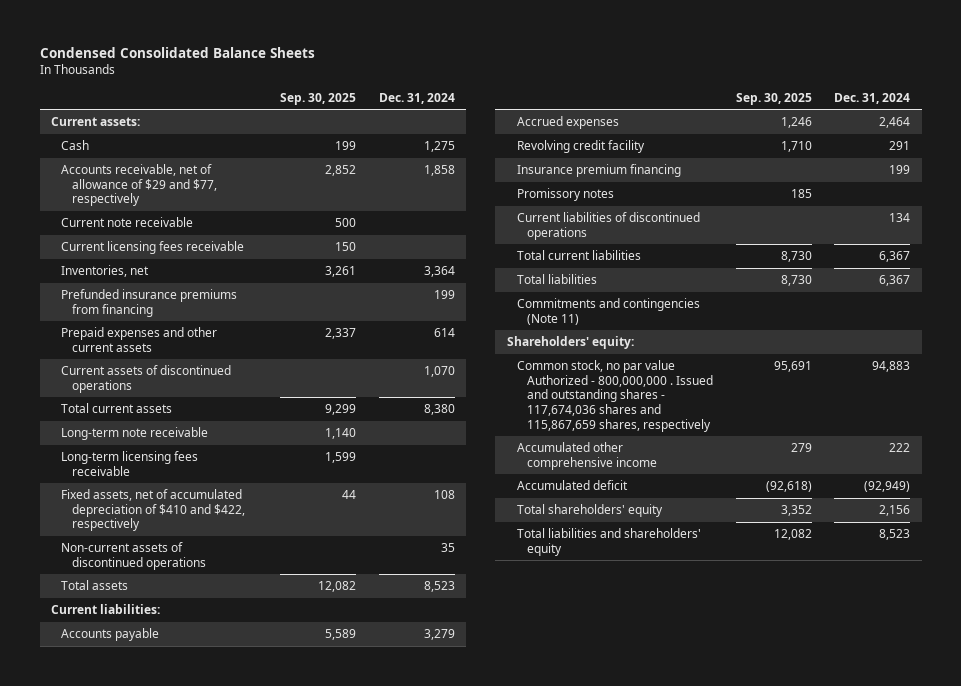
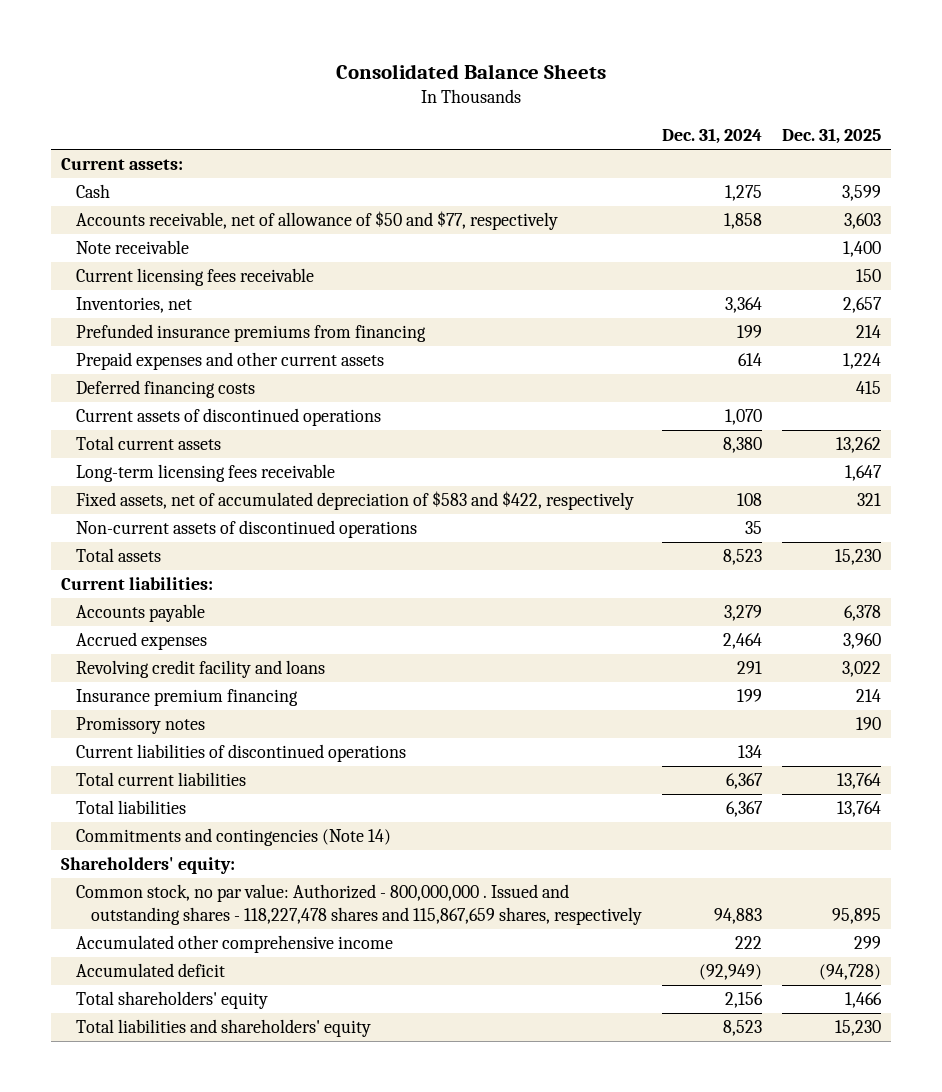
[39,46,315,58] Condensed Consolidated Balance Sheets -> [335,63,606,79] Consolidated Balance Sheets
[280,92,357,105] Sep. 30, 2025 -> none
none -> [782,127,882,144] Dec. 31, 2025
[61,164,217,207] Accounts receivable, net of allowance of $29 and $77, respectively -> [75,211,558,231] Accounts receivable, net of allowance of $50 and $77, respectively
[61,217,194,228] Current note receivable -> [75,240,189,255] Note receivable
none -> [75,380,255,399] Deferred financing costs
[61,427,209,441] Long-term note receivable -> none
[61,489,245,532] Fixed assets, net of accumulated depreciation of $410 and $422, respectively -> [75,491,634,511] Fixed assets, net of accumulated depreciation of $583 and $422, respectively
[517,140,646,154] Revolving credit facility -> [75,660,325,679] Revolving credit facility and loans
[517,298,701,325] Commitments and contingencies (Note 11) -> [75,828,391,847] Commitments and contingencies (Note 14)
[517,360,714,432] Common stock, no par value Authorized - 800,000,000 . Issued and outstanding shares - 117,674,036 shares and 115,867,659 shares, respectively -> [75,884,643,925] Common stock, no par value: Authorized - 800,000,000 . Issued and outstanding shares - 118,227,478 shares and 115,867,659 shares, respectively

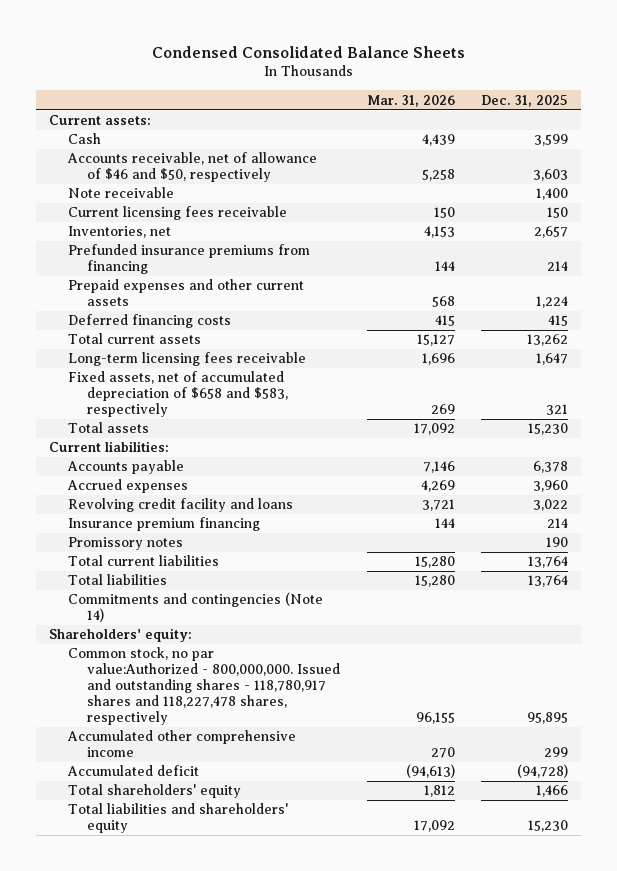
[335,63,606,79] Consolidated Balance Sheets -> [151,45,465,58] Condensed Consolidated Balance Sheets
[662,127,763,144] Dec. 31, 2024 -> none
none -> [366,94,455,107] Mar. 31, 2026
[75,211,558,231] Accounts receivable, net of allowance of $50 and $77, respectively -> [67,152,318,183] Accounts receivable, net of allowance of $46 and $50, respectively
[75,408,381,427] Current assets of discontinued operations -> none
[75,520,417,539] Non-current assets of discontinued operations -> none
[75,491,634,511] Fixed assets, net of accumulated depreciation of $583 and $422, respectively -> [68,371,289,418] Fixed assets, net of accumulated depreciation of $658 and $583, respectively
[75,744,406,763] Current liabilities of discontinued operations -> none
[75,884,643,925] Common stock, no par value: Authorized - 800,000,000 . Issued and outstanding shares - 118,227,478 shares and 115,867,659 shares, respectively -> [68,647,341,726] Common stock, no par value:Authorized - 800,000,000. Issued and outstanding shares - 118,780,917 shares and 118,227,478 shares, respectively

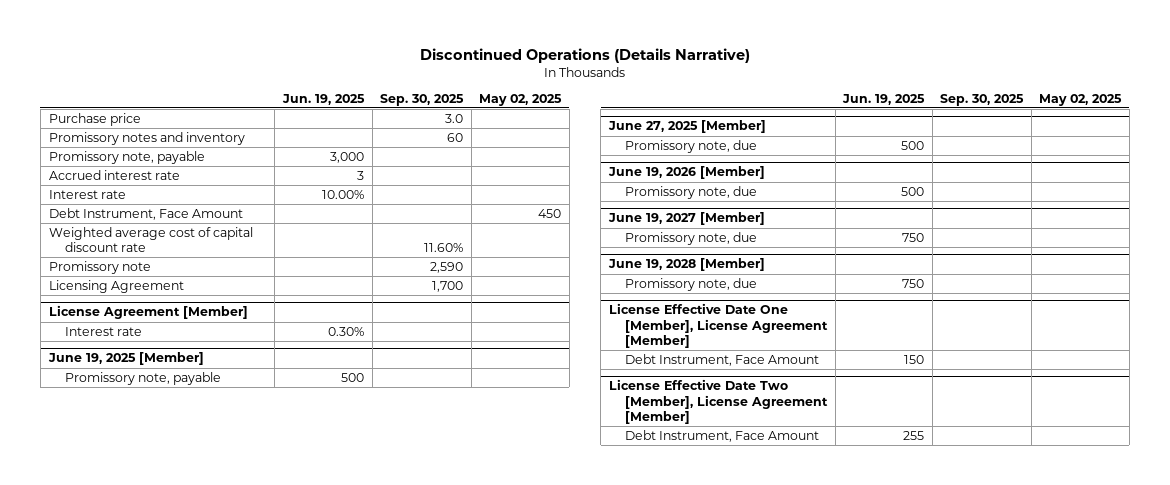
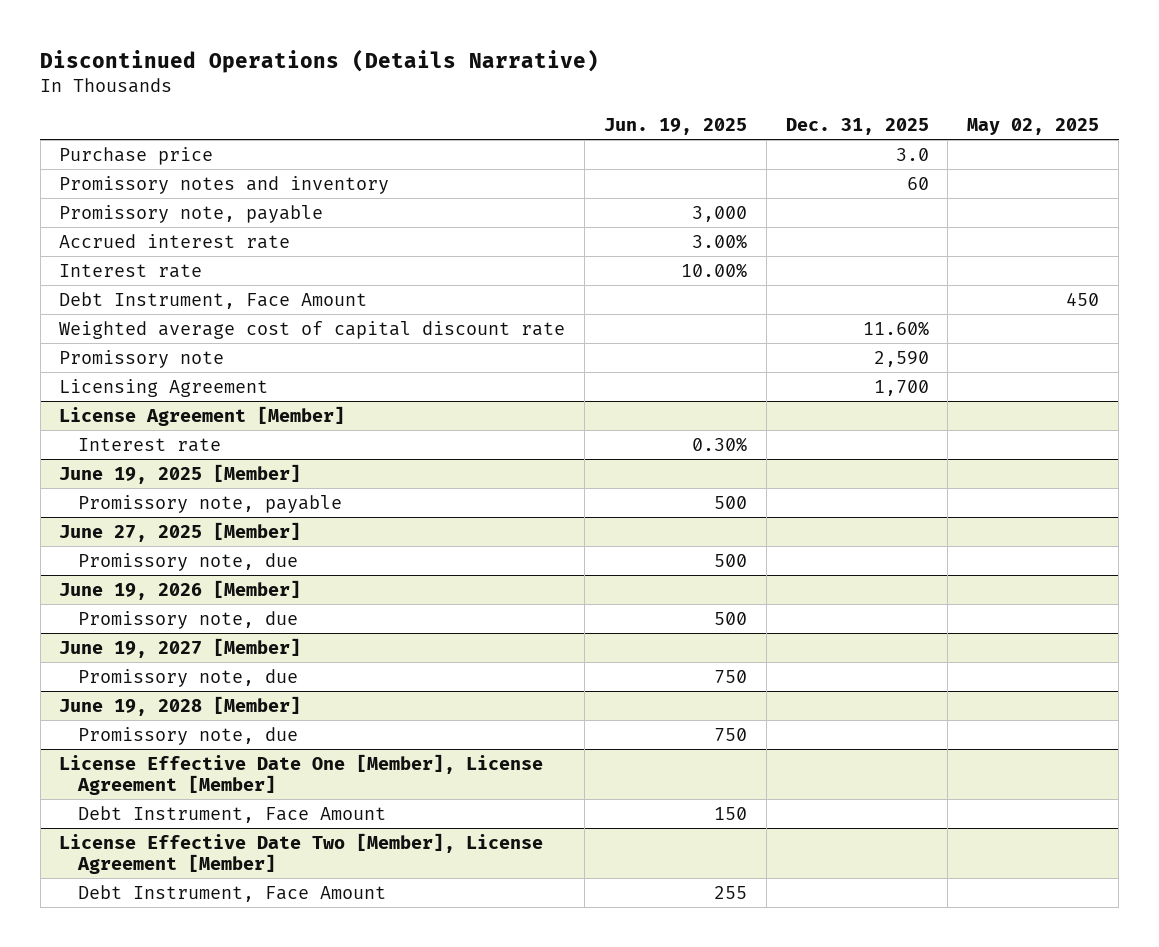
[380,93,465,106] Sep. 30, 2025 -> none
none -> [785,117,929,135] Dec. 31, 2025
[357,170,365,180] 3 -> [692,233,748,249] 3.00%

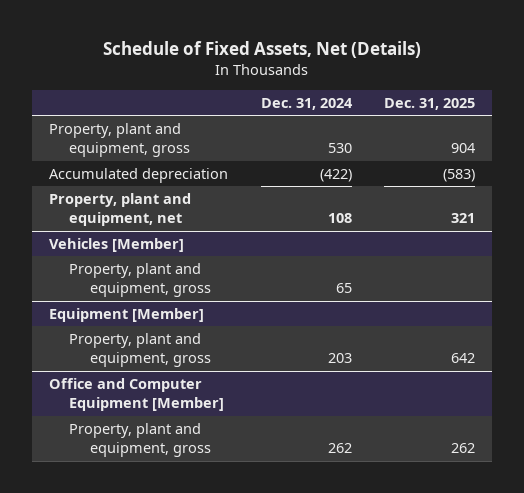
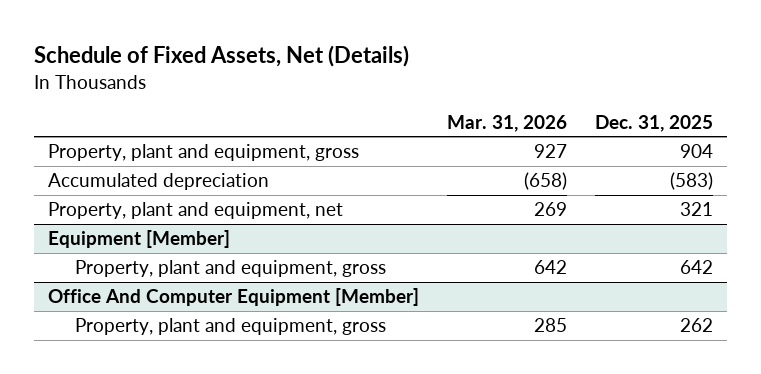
[260,97,353,110] Dec. 31, 2024 -> none
none -> [446,114,567,132] Mar. 31, 2026
[48,238,184,253] Vehicles [Member] -> none
[69,263,212,298] Property, plant and equipment, gross -> none
[48,378,225,412] Office and Computer Equipment [Member] -> [47,288,419,307] Office And Computer Equipment [Member]

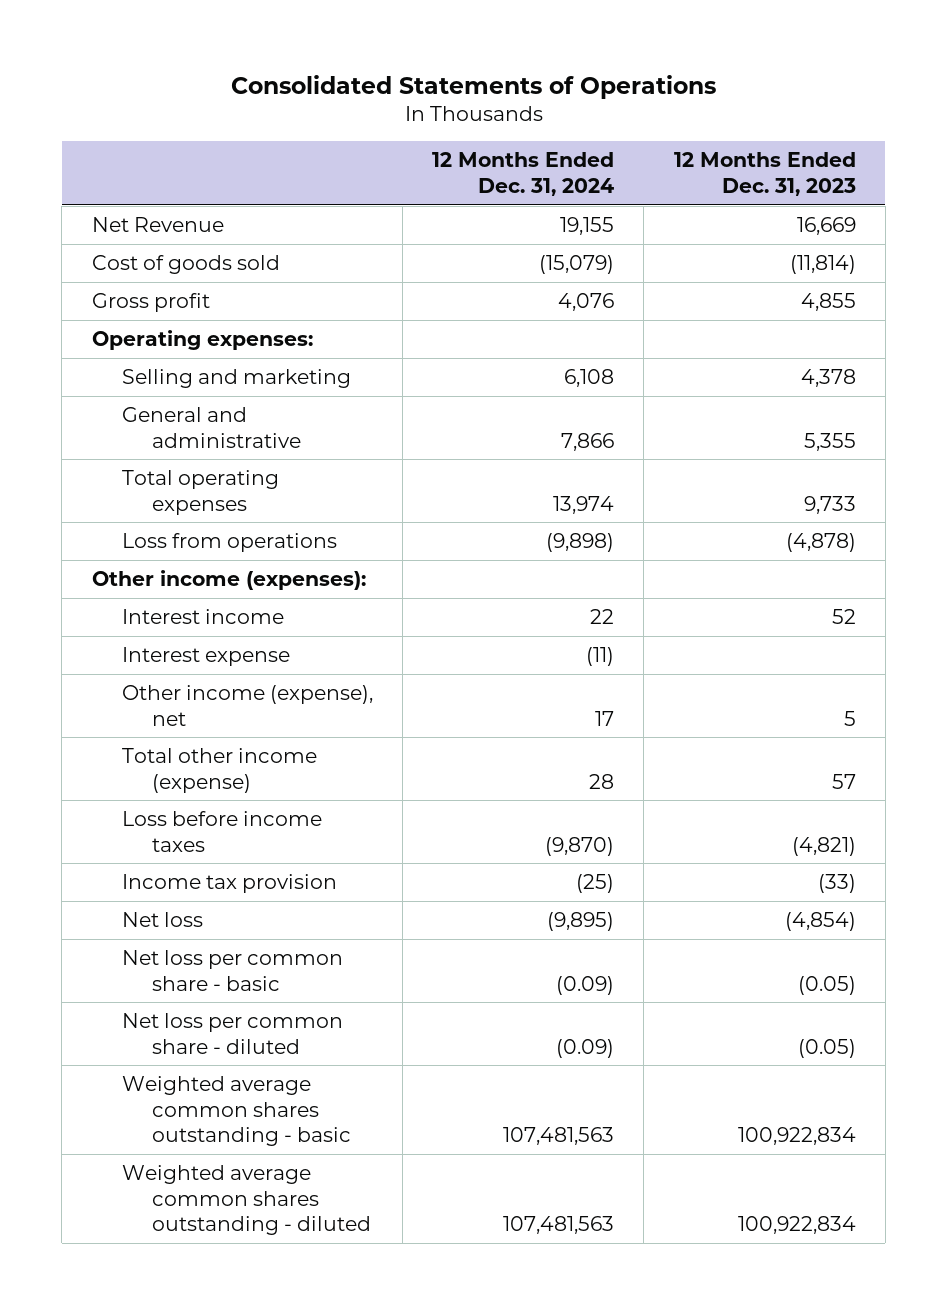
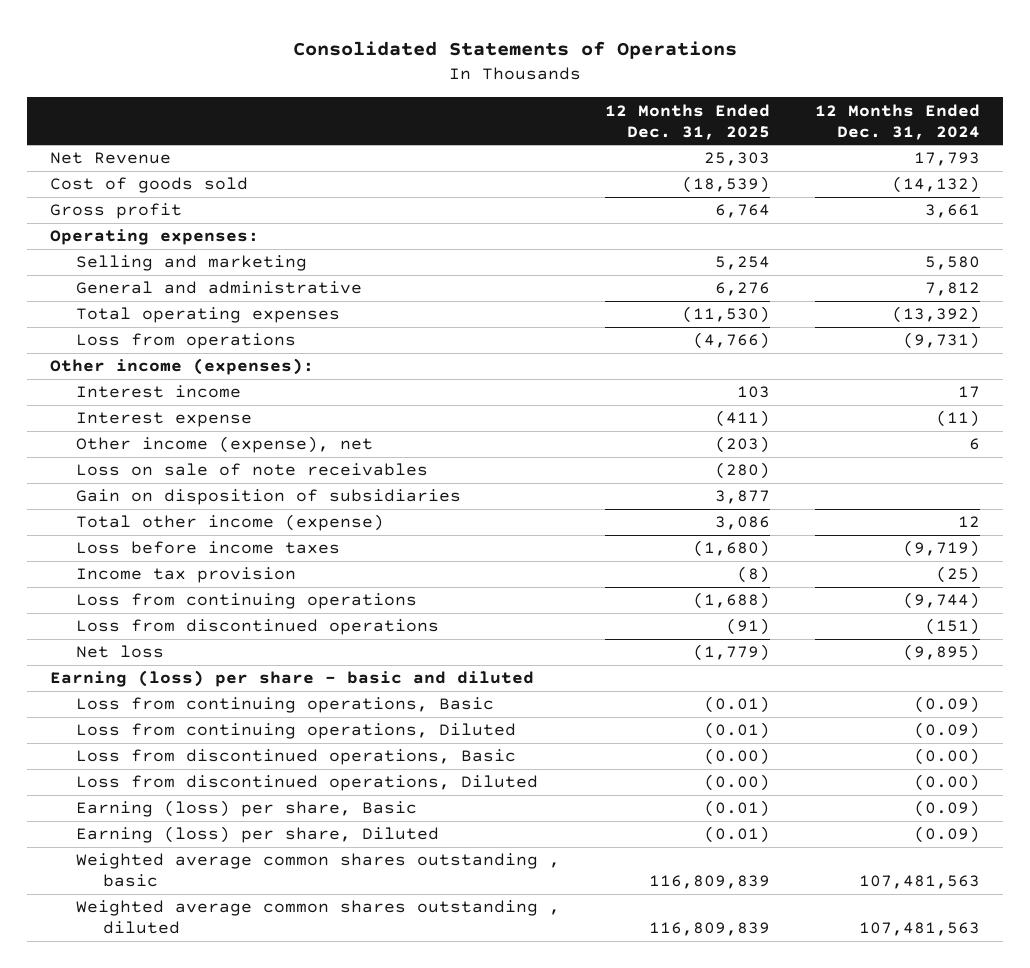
[673,152,856,197] 12 Months Ended Dec. 31, 2023 -> none
none -> [605,103,771,140] 12 Months Ended Dec. 31, 2025
[560,216,615,235] 19,155 -> [914,152,981,167] 17,793
[539,254,615,274] (15,079) -> [892,176,981,194] (14,132)
[558,292,615,311] 4,076 -> [925,204,981,219] 3,661
[564,368,615,387] 6,108 -> [925,256,981,271] 5,580
[561,432,615,451] 7,866 -> [925,282,981,297] 7,812
[553,495,615,514] 13,974 -> [892,306,981,324] (13,392)
[546,532,615,552] (9,898) -> [903,332,981,350] (9,731)
[590,608,615,624] 22 -> [958,386,981,399] 17
[595,710,615,726] 17 -> [969,438,981,451] 6
none -> [76,463,429,477] Loss on sale of note receivables
none -> [76,489,462,506] Gain on disposition of subsidiaries
[589,773,615,789] 28 -> [958,516,981,528] 12
[545,836,615,856] (9,870) -> [903,540,981,558] (9,719)
none -> [76,593,418,610] Loss from continuing operations
none -> [76,619,440,636] Loss from discontinued operations
none -> [49,670,534,688] Earning (loss) per share - basic and diluted
none -> [76,697,495,714] Loss from continuing operations, Basic
none -> [76,723,517,740] Loss from continuing operations, Diluted
none -> [76,749,517,766] Loss from discontinued operations, Basic
none -> [76,775,539,792] Loss from discontinued operations, Diluted
[121,949,343,991] Net loss per common share - basic -> [76,800,418,818] Earning (loss) per share, Basic
[121,1012,343,1054] Net loss per common share - diluted -> [76,826,440,844] Earning (loss) per share, Diluted
[121,1075,351,1147] Weighted average common shares outstanding - basic -> [76,853,561,888] Weighted average common shares outstanding , basic
[121,1164,371,1236] Weighted average common shares outstanding - diluted -> [76,900,561,935] Weighted average common shares outstanding , diluted

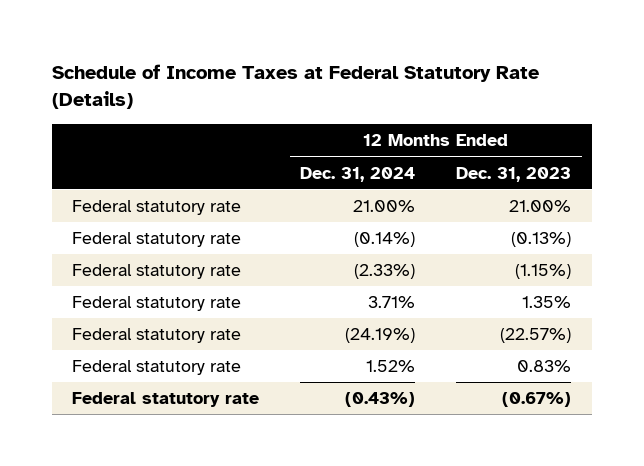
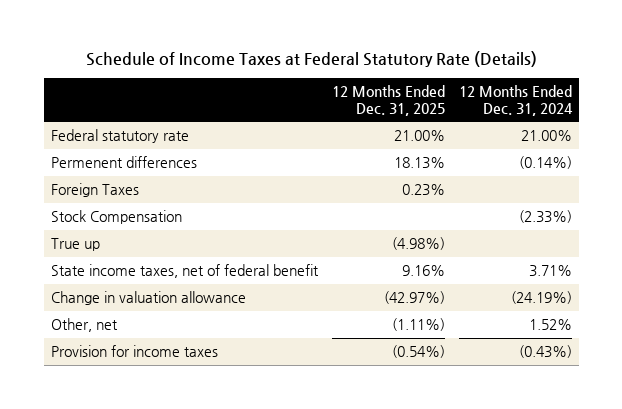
[456,166,572,182] Dec. 31, 2023 -> none
none -> [331,85,445,116] 12 Months Ended Dec. 31, 2025
[72,232,242,248] Federal statutory rate -> [50,156,197,169] Permenent differences
none -> [50,183,139,198] Foreign Taxes
[72,264,242,280] Federal statutory rate -> [50,210,182,225] Stock Compensation
none -> [50,238,100,252] True up
[72,296,242,312] Federal statutory rate -> [50,264,319,279] State income taxes, net of federal benefit
[72,328,242,344] Federal statutory rate -> [50,291,246,306] Change in valuation allowance
[72,360,242,376] Federal statutory rate -> [50,318,118,333] Other, net
[72,392,260,408] Federal statutory rate -> [50,345,218,358] Provision for income taxes

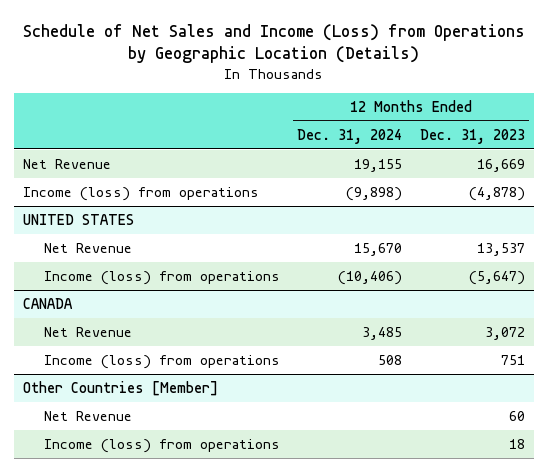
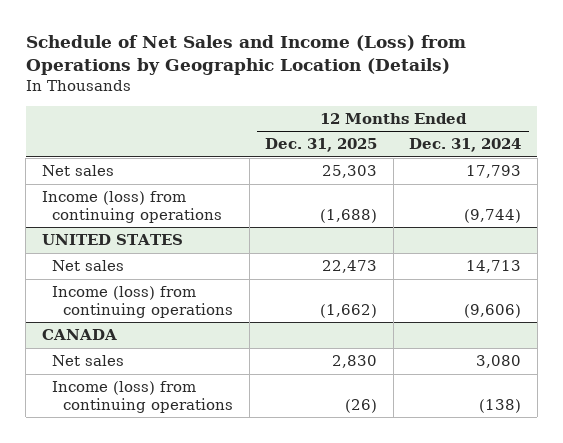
[419,128,525,144] Dec. 31, 2023 -> none
none -> [265,138,378,153] Dec. 31, 2025
[22,158,111,169] Net Revenue -> [41,165,114,177] Net sales
[354,158,403,172] 19,155 -> [466,165,522,179] 17,793
[22,186,259,201] Income (loss) from operations -> [41,191,223,223] Income (loss) from continuing operations
[346,186,403,201] (9,898) -> [464,208,522,223] (9,744)
[44,242,133,253] Net Revenue -> [52,260,125,272] Net sales
[354,242,403,256] 15,670 -> [466,260,522,274] 14,713
[44,270,281,285] Income (loss) from operations -> [52,286,234,318] Income (loss) from continuing operations
[338,270,403,285] (10,406) -> [464,303,522,318] (9,606)
[22,380,218,396] Other Countries [Member] -> none
[44,410,133,421] Net Revenue -> none
[44,438,281,453] Income (loss) from operations -> none
[44,326,133,337] Net Revenue -> [52,355,125,367] Net sales
[362,326,403,340] 3,485 -> [476,355,522,369] 3,080
[44,354,281,369] Income (loss) from operations -> [52,381,234,413] Income (loss) from continuing operations
[378,354,403,365] 508 -> [479,398,522,413] (138)

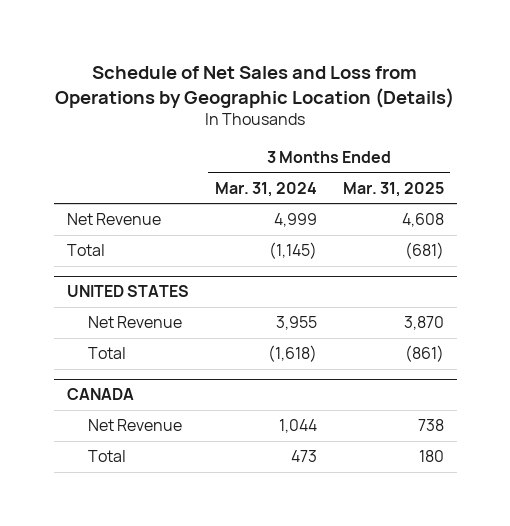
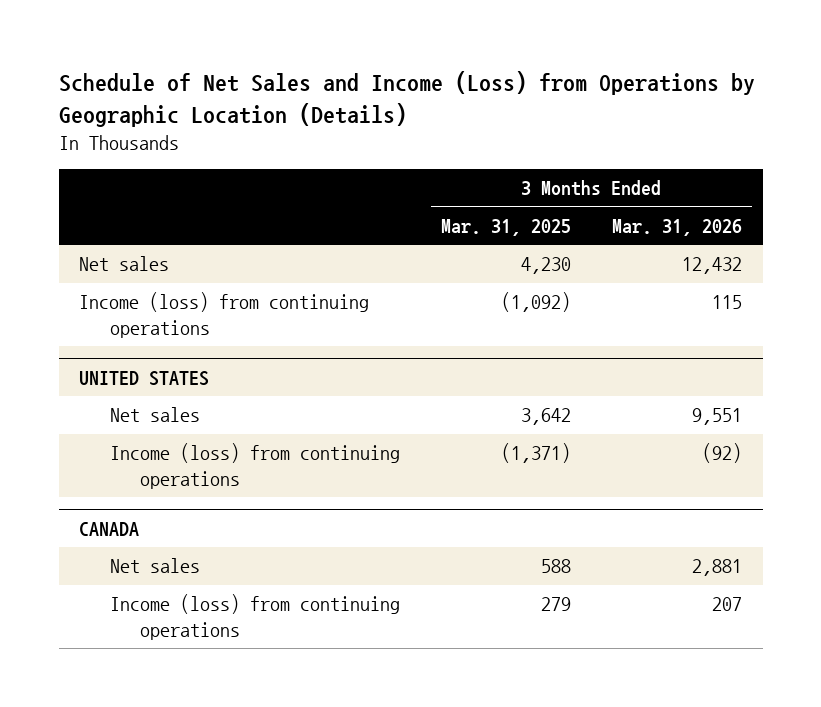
[55,65,455,108] Schedule of Net Sales and Loss from Operations by Geographic Location (Details) -> [58,71,755,127] Schedule of Net Sales and Income (Loss) from Operations by Geographic Location (Details)
[214,181,317,197] Mar. 31, 2024 -> none
none -> [611,219,742,237] Mar. 31, 2026
[66,244,105,257] Total -> none
[66,213,161,226] Net Revenue -> [79,256,170,272] Net sales
[401,213,444,228] 4,608 -> [520,257,571,275] 4,230
none -> [79,292,370,338] Income (loss) from continuing operations
[88,347,127,360] Total -> none
[88,316,183,329] Net Revenue -> [109,407,200,423] Net sales
[403,316,444,331] 3,870 -> [520,408,571,426] 3,642
none -> [109,443,400,489] Income (loss) from continuing operations
[88,450,127,463] Total -> none
[88,419,183,432] Net Revenue -> [109,558,200,574] Net sales
[417,419,444,432] 738 -> [540,559,571,574] 588
none -> [109,594,400,640] Income (loss) from continuing operations

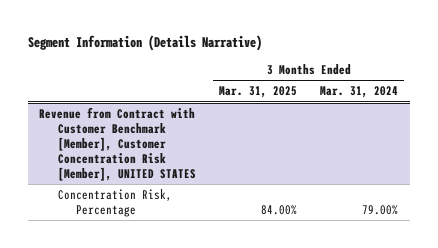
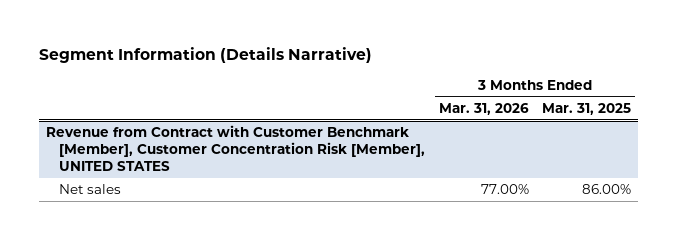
[320,86,399,99] Mar. 31, 2024 -> none
none -> [438,102,529,115] Mar. 31, 2026
[57,188,172,217] Concentration Risk, Percentage -> none
none -> [59,184,122,195] Net sales

